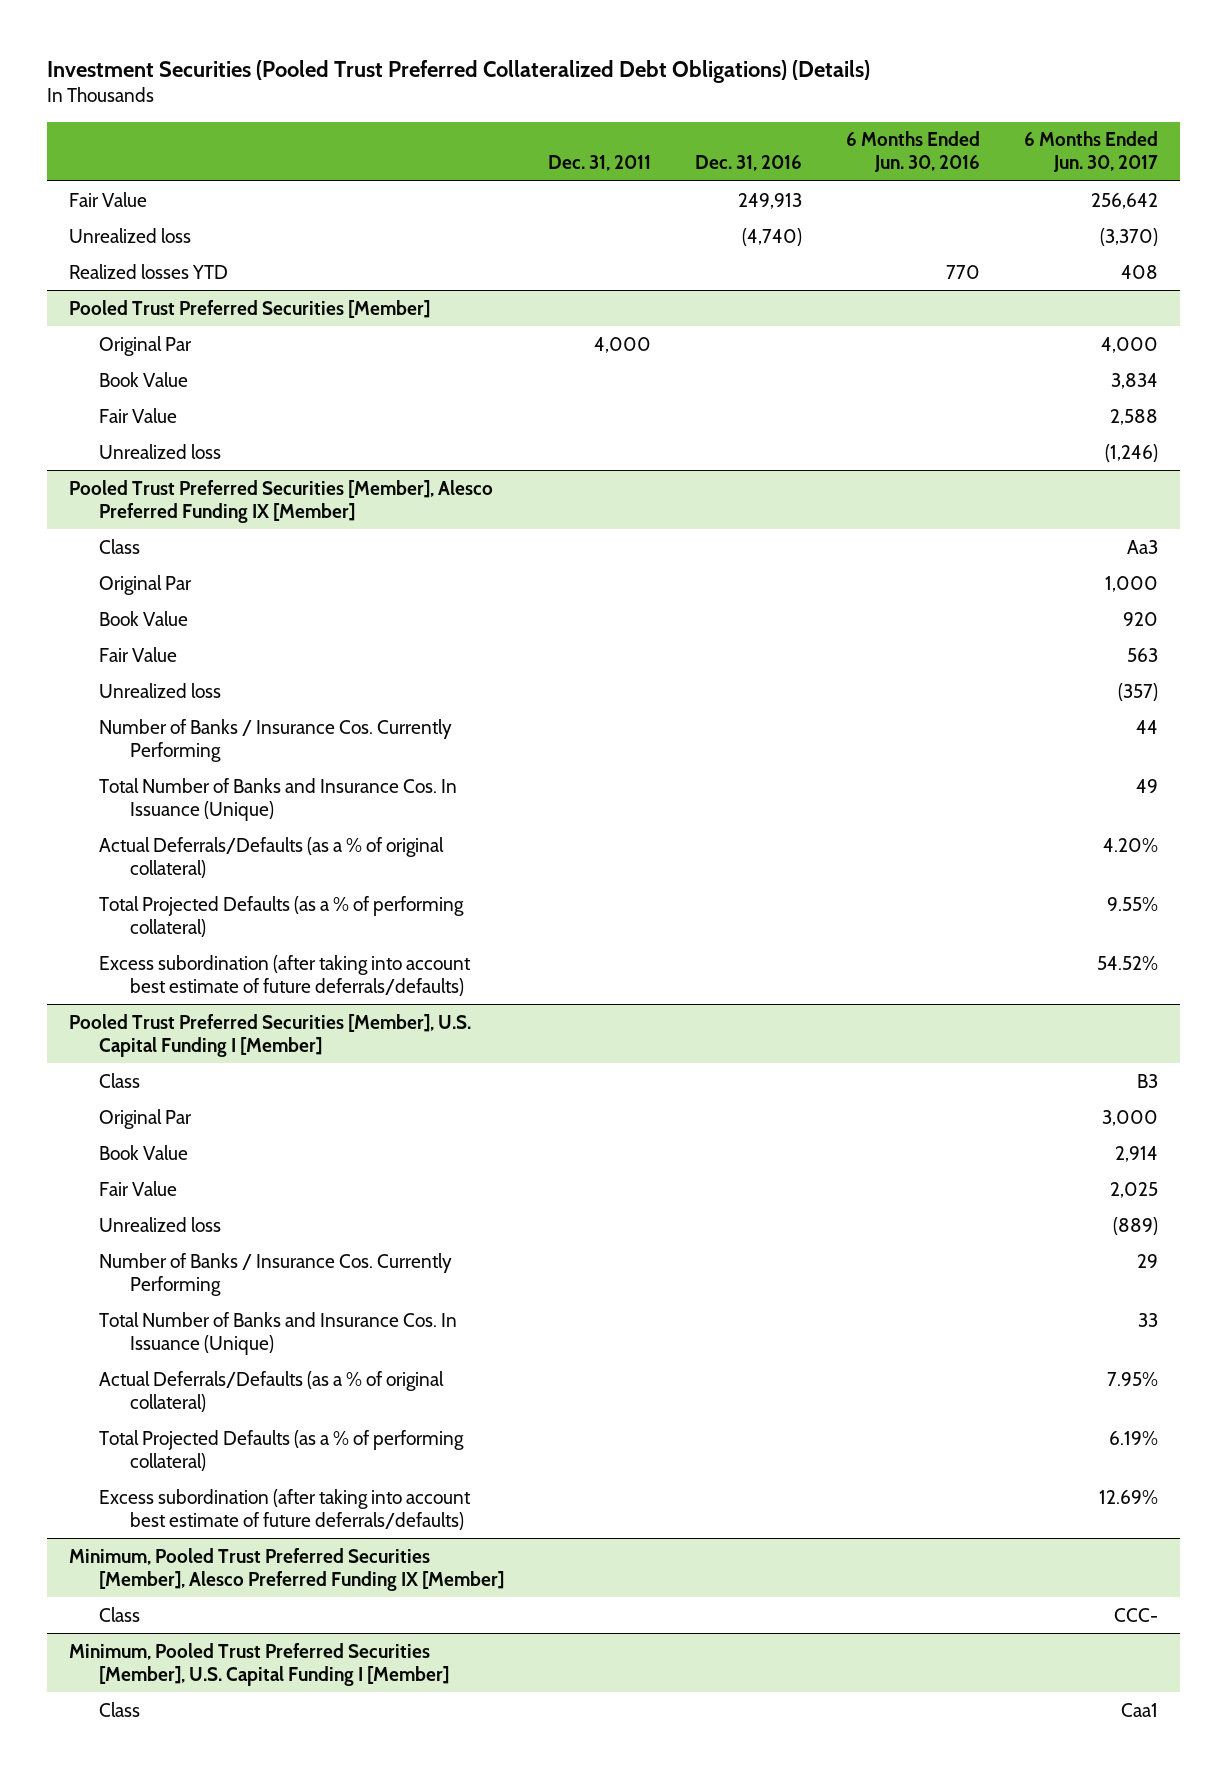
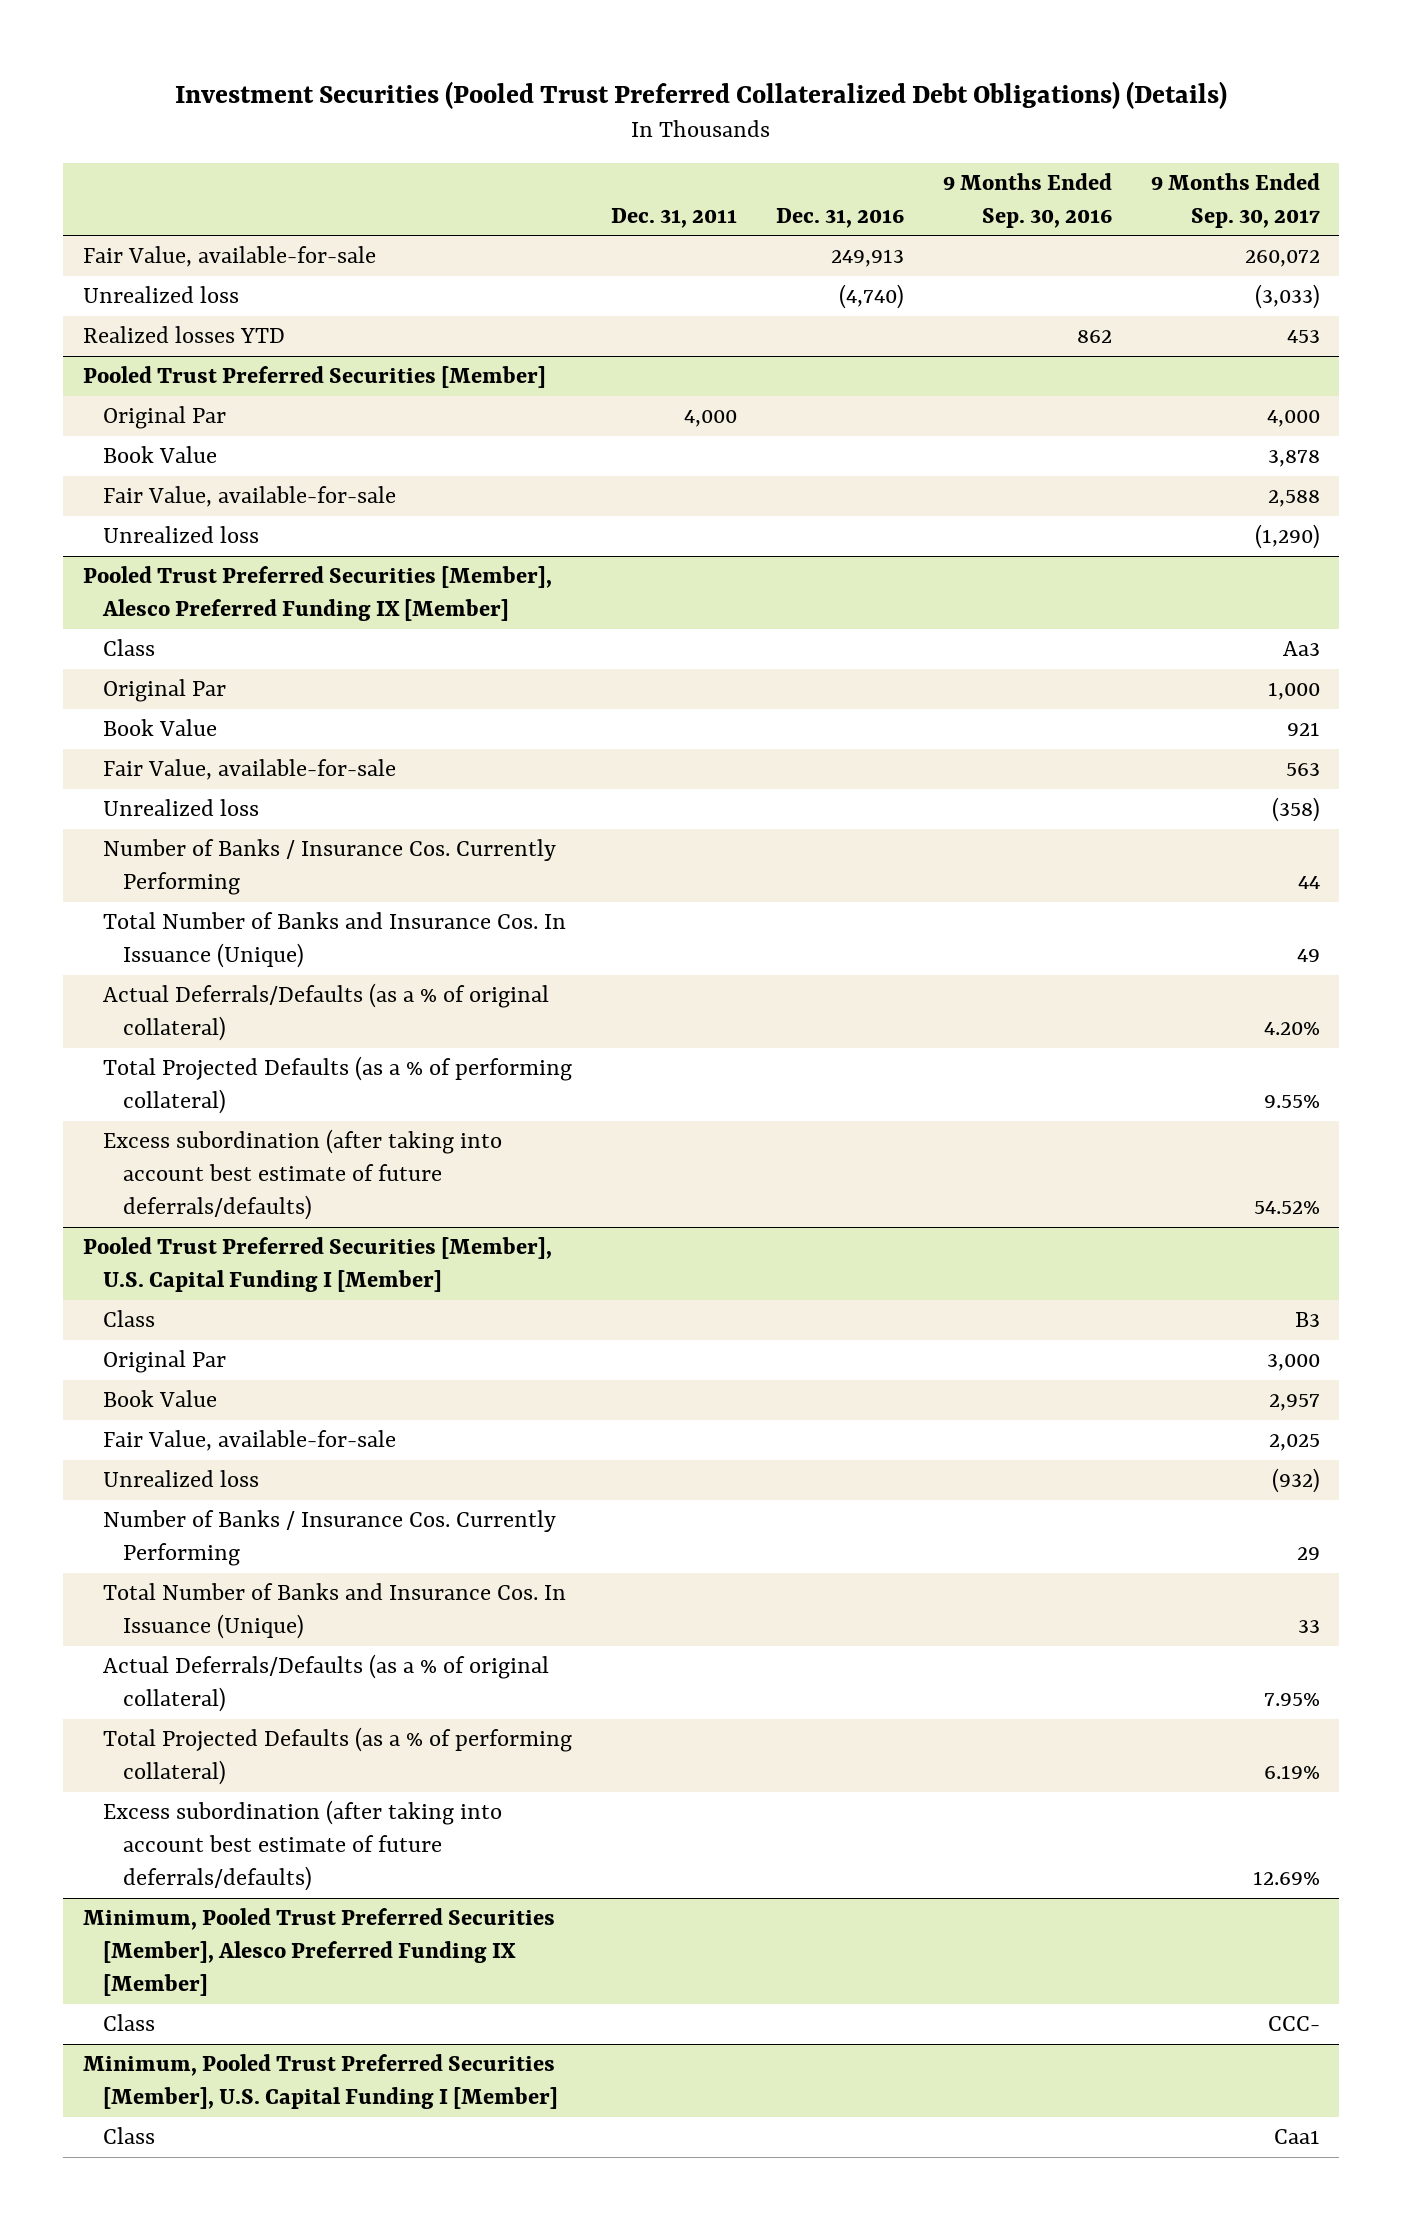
[845,131,980,173] 6 Months Ended Jun. 30, 2016 -> none
[1023,131,1158,173] 6 Months Ended Jun. 30, 2017 -> none
none -> [942,172,1112,228] 9 Months Ended Sep. 30, 2016
none -> [1150,172,1320,228] 9 Months Ended Sep. 30, 2017
[68,191,147,207] Fair Value -> [82,246,376,268] Fair Value, available-for-sale
[99,407,178,423] Fair Value -> [102,486,396,508] Fair Value, available-for-sale
[99,646,178,662] Fair Value -> [102,759,396,781] Fair Value, available-for-sale
[99,1180,178,1196] Fair Value -> [102,1430,396,1452] Fair Value, available-for-sale

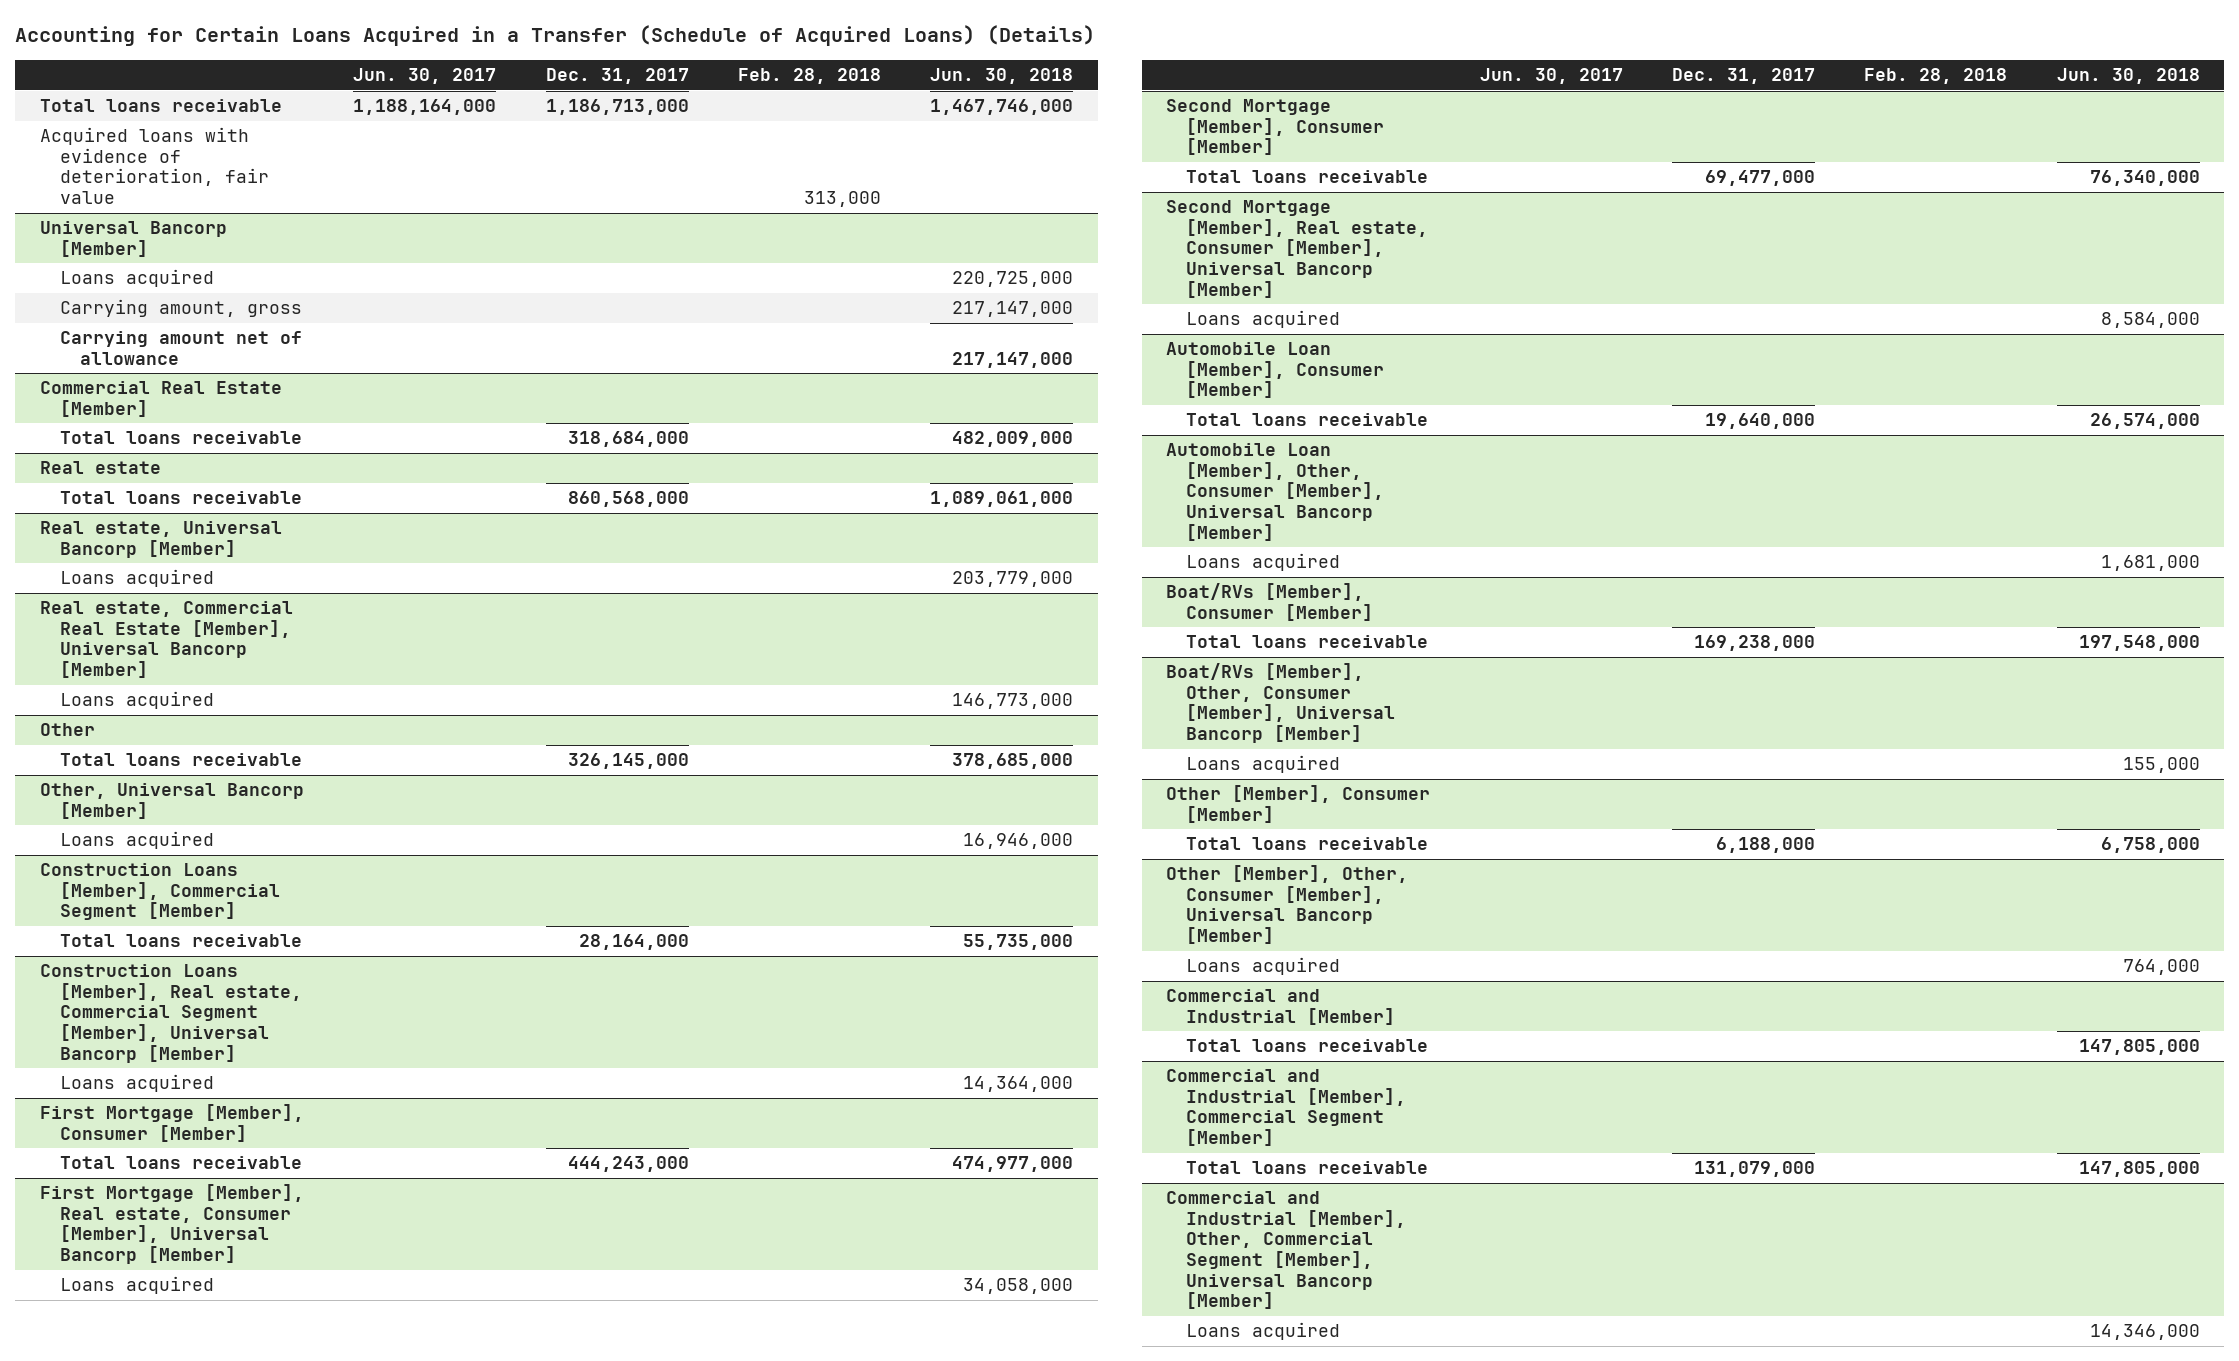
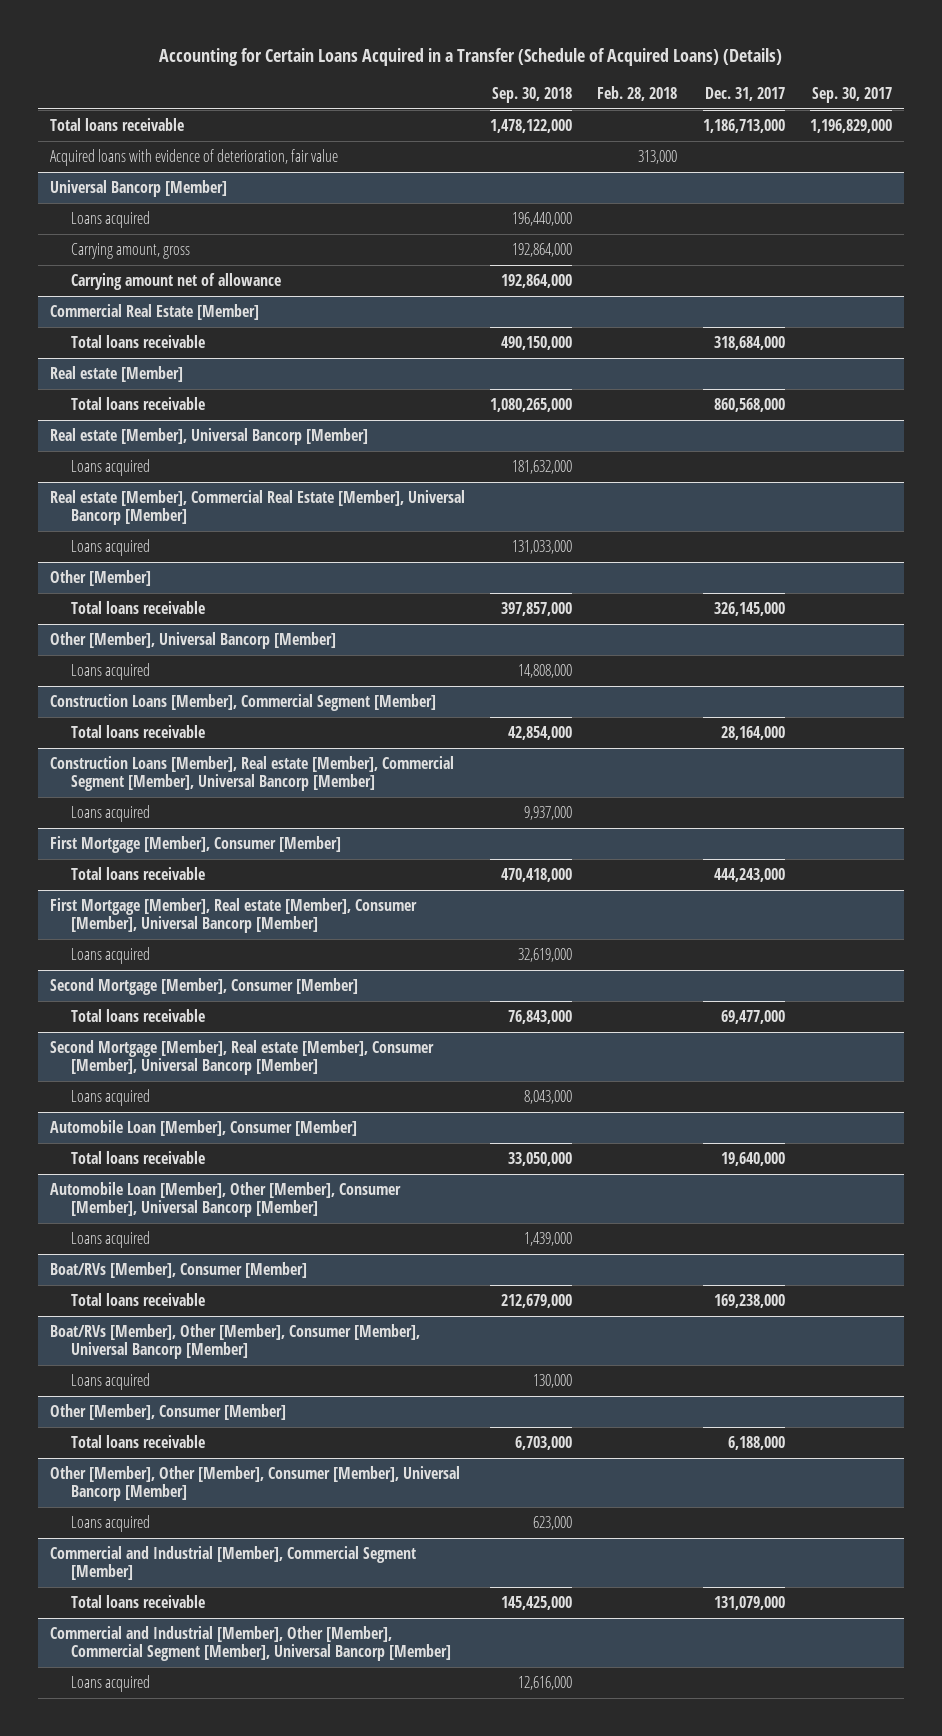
[353,68,497,85] Jun. 30, 2017 -> none
[930,68,1074,85] Jun. 30, 2018 -> none
none -> [492,86,573,103] Sep. 30, 2018
none -> [811,86,892,103] Sep. 30, 2017
[39,461,161,475] Real estate -> [50,365,184,382] Real estate [Member]
[39,521,282,558] Real estate, Universal Bancorp [Member] -> [50,427,369,445] Real estate [Member], Universal Bancorp [Member]
[39,601,293,678] Real estate, Commercial Real Estate [Member], Universal Bancorp [Member] -> [50,489,466,526] Real estate [Member], Commercial Real Estate [Member], Universal Bancorp [Member]
[39,723,95,737] Other -> [50,569,152,586] Other [Member]
[39,783,304,819] Other, Universal Bancorp [Member] -> [50,631,337,649] Other [Member], Universal Bancorp [Member]
[39,964,302,1063] Construction Loans [Member], Real estate, Commercial Segment [Member], Universal Bancorp [Member] -> [50,755,455,792] Construction Loans [Member], Real estate [Member], Commercial Segment [Member], Universal Bancorp [Member]
[39,1184,304,1264] First Mortgage [Member], Real estate, Consumer [Member], Universal Bancorp [Member] -> [50,897,418,934] First Mortgage [Member], Real estate [Member], Consumer [Member], Universal Bancorp [Member]
[1166,200,1429,298] Second Mortgage [Member], Real estate, Consumer [Member], Universal Bancorp [Member] -> [50,1039,435,1076] Second Mortgage [Member], Real estate [Member], Consumer [Member], Universal Bancorp [Member]
[1166,443,1385,541] Automobile Loan [Member], Other, Consumer [Member], Universal Bancorp [Member] -> [50,1181,402,1218] Automobile Loan [Member], Other [Member], Consumer [Member], Universal Bancorp [Member]
[1166,663,1396,743] Boat/RVs [Member], Other, Consumer [Member], Universal Bancorp [Member] -> [50,1323,421,1360] Boat/RVs [Member], Other [Member], Consumer [Member], Universal Bancorp [Member]
[1166,865,1409,944] Other [Member], Other, Consumer [Member], Universal Bancorp [Member] -> [50,1465,461,1502] Other [Member], Other [Member], Consumer [Member], Universal Bancorp [Member]
[1166,989,1396,1025] Commercial and Industrial [Member] -> none
[1186,1039,1429,1053] Total loans receivable -> none
[1166,1191,1407,1310] Commercial and Industrial [Member], Other, Commercial Segment [Member], Universal Bancorp [Member] -> [50,1625,451,1662] Commercial and Industrial [Member], Other [Member], Commercial Segment [Member], Universal Bancorp [Member]

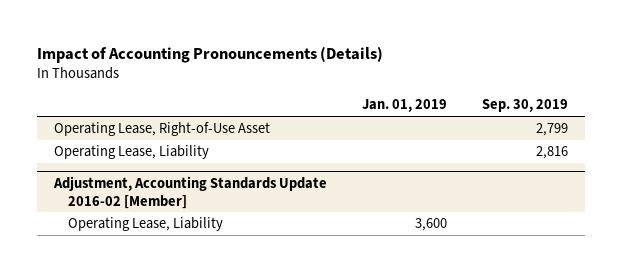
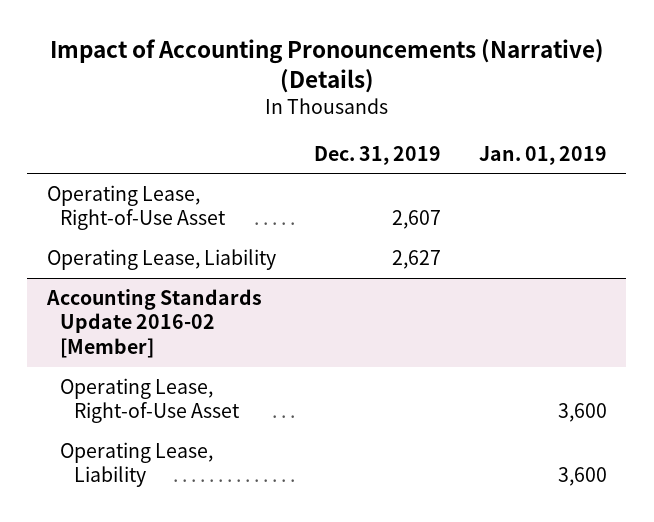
[36,46,383,64] Impact of Accounting Pronouncements (Details) -> [49,38,604,93] Impact of Accounting Pronouncements (Narrative) (Details)
[481,99,568,113] Sep. 30, 2019 -> none
none -> [313,145,441,165] Dec. 31, 2019
[53,176,328,209] Adjustment, Accounting Standards Update 2016-02 [Member] -> [45,288,262,359] Accounting Standards Update 2016-02 [Member]
none -> [60,377,241,424] Operating Lease, Right-of-Use Asset

